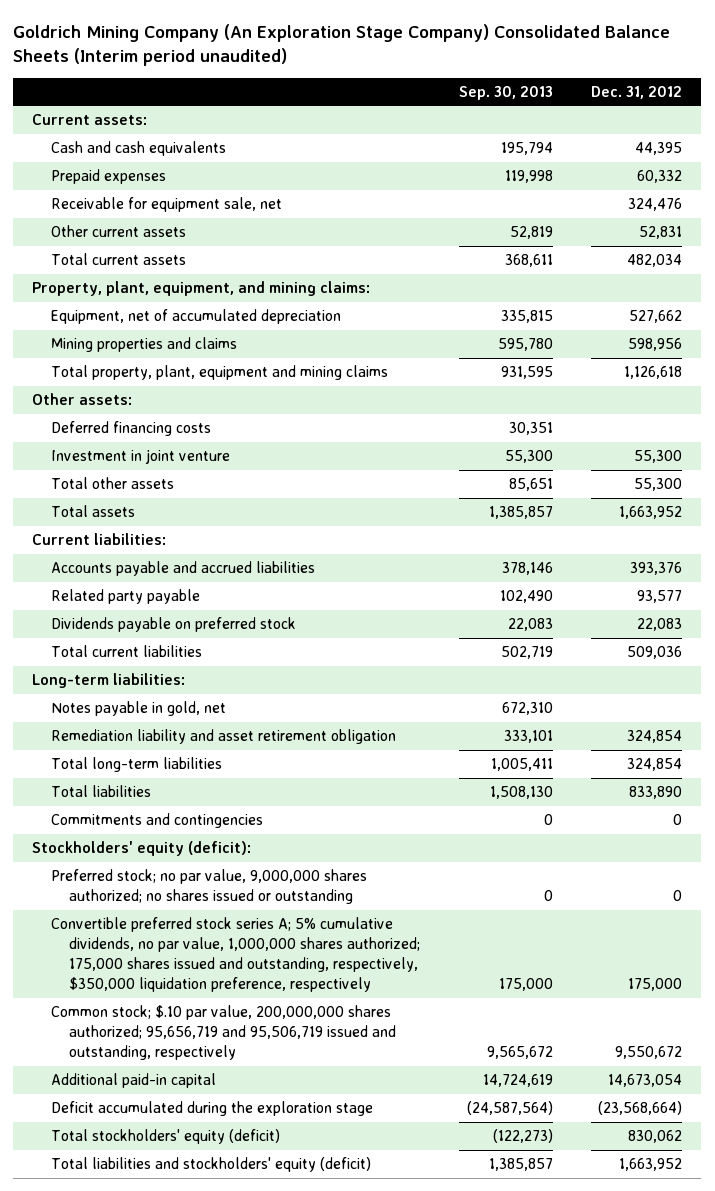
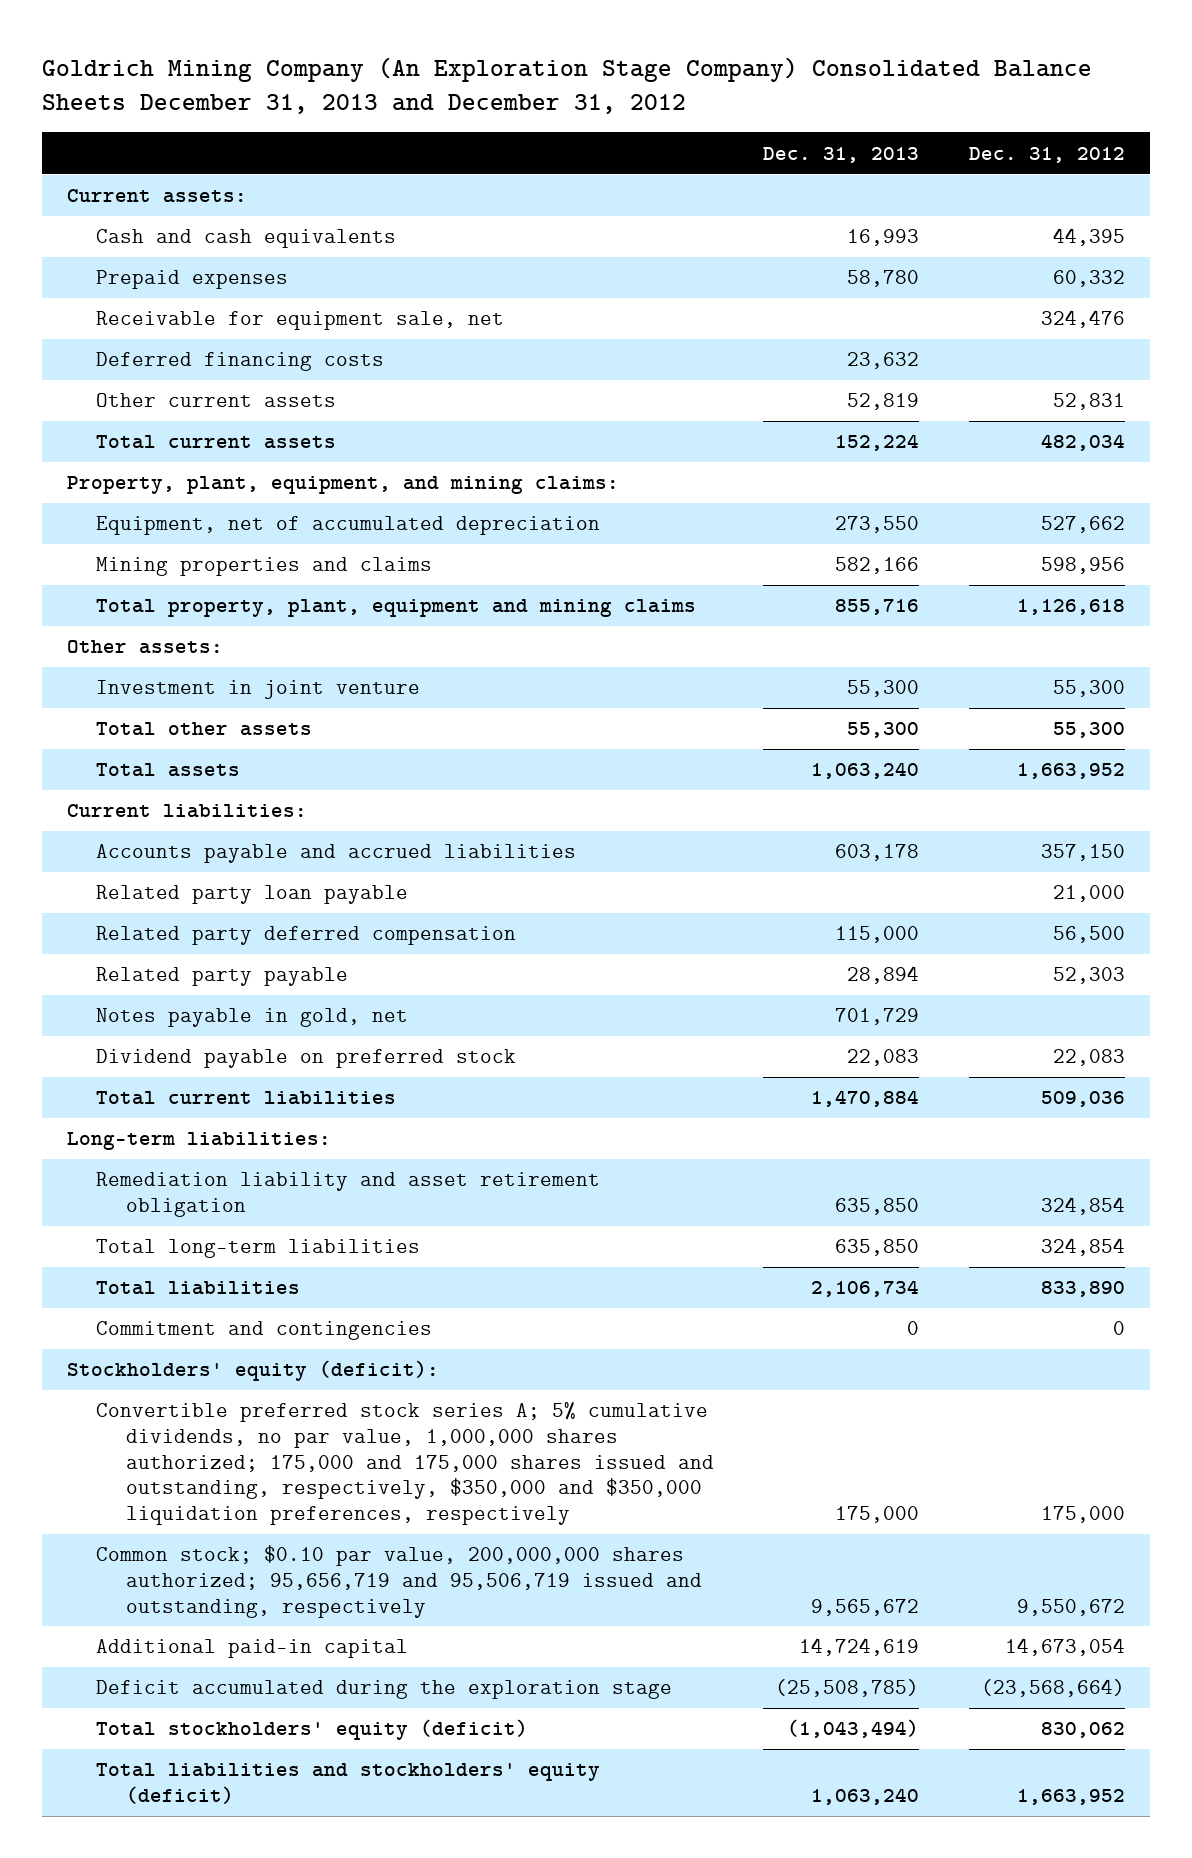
[13,23,671,66] Goldrich Mining Company (An Exploration Stage Company) Consolidated Balance Sheets (Interim period unaudited) -> [41,57,1092,115] Goldrich Mining Company (An Exploration Stage Company) Consolidated Balance Sheets December 31, 2013 and December 31, 2012
[458,85,553,100] Sep. 30, 2013 -> none
none -> [763,146,920,163] Dec. 31, 2013
[50,421,211,437] Deferred financing costs -> [96,352,385,372] Deferred financing costs
[630,562,683,576] 393,376 -> [1041,844,1126,862] 357,150
none -> [96,885,409,905] Related party loan payable
none -> [96,926,517,946] Related party deferred compensation
[637,590,683,604] 93,577 -> [1053,967,1126,985] 52,303
[50,701,226,717] Notes payable in gold, net -> [96,1008,409,1028] Notes payable in gold, net
[50,617,296,633] Dividends payable on preferred stock -> [96,1049,517,1069] Dividend payable on preferred stock
[50,813,263,829] Commitments and contingencies -> [96,1321,433,1341] Commitment and contingencies
[50,869,367,905] Preferred stock; no par value, 9,000,000 shares authorized; no shares issued or outstanding -> none
[50,917,421,993] Convertible preferred stock series A; 5% cumulative dividends, no par value, 1,000,000 shares authorized; 175,000 shares issued and outstanding, respectively, $350,000 liquidation preference, respectively -> [96,1402,714,1525] Convertible preferred stock series A; 5% cumulative dividends, no par value, 1,000,000 shares authorized; 175,000 and 175,000 shares issued and outstanding, respectively, $350,000 and $350,000 liquidation preferences, respectively
[50,1005,397,1061] Common stock; $.10 par value, 200,000,000 shares authorized; 95,656,719 and 95,506,719 issued and outstanding, respectively -> [96,1545,702,1618] Common stock; $0.10 par value, 200,000,000 shares authorized; 95,656,719 and 95,506,719 issued and outstanding, respectively

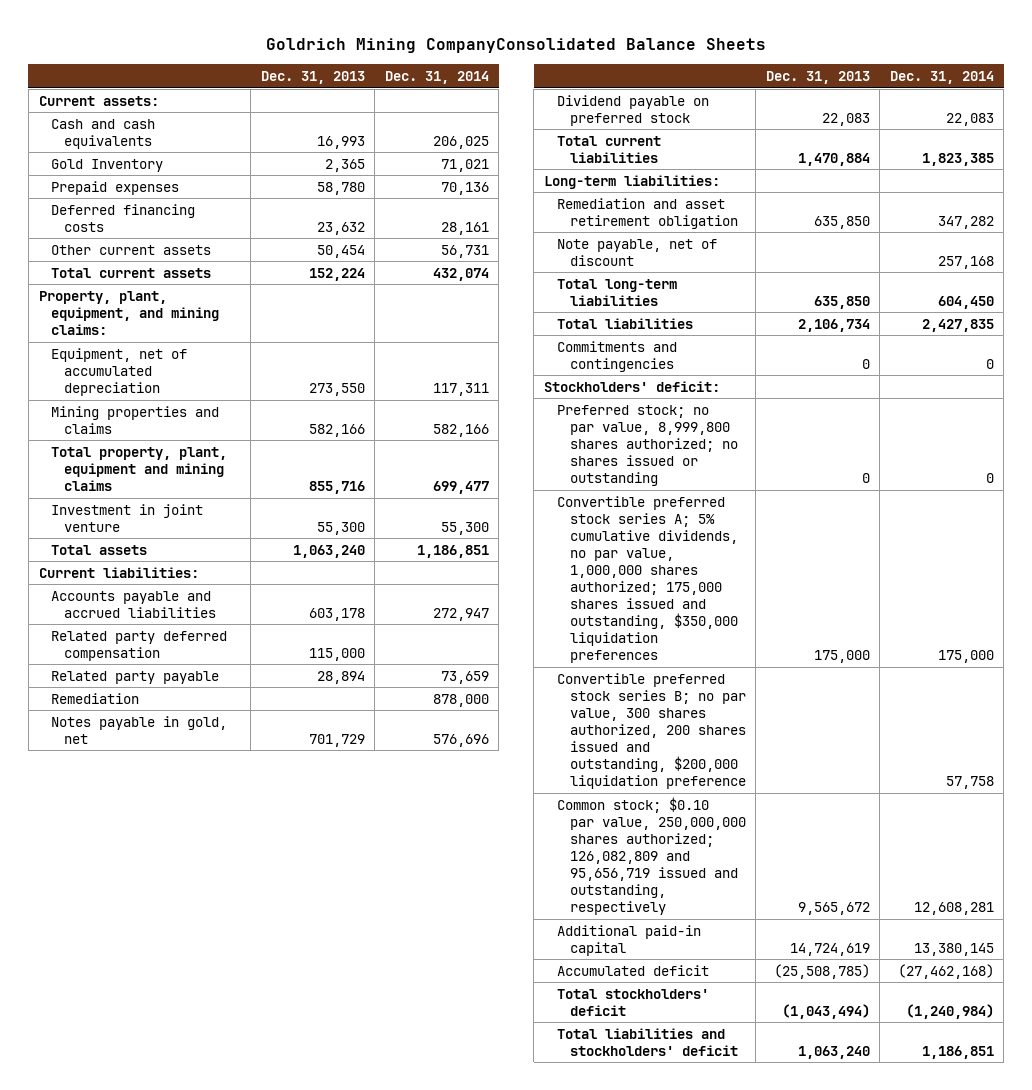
[41,57,1092,115] Goldrich Mining Company (An Exploration Stage Company) Consolidated Balance Sheets December 31, 2013 and December 31, 2012 -> [266,38,767,54] Goldrich Mining CompanyConsolidated Balance Sheets
[969,146,1126,163] Dec. 31, 2012 -> none
none -> [384,71,489,85] Dec. 31, 2014
none -> [51,158,164,172] Gold Inventory
[96,311,505,331] Receivable for equipment sale, net -> none
[847,393,920,411] 52,819 -> [316,244,365,258] 50,454
[66,640,223,655] Other assets: -> none
[96,722,313,737] Total other assets -> none
[96,885,409,905] Related party loan payable -> none
none -> [51,692,140,704] Remediation
[96,1172,601,1217] Remediation liability and asset retirement obligation -> [556,197,738,229] Remediation and asset retirement obligation
none -> [556,238,717,266] Note payable, net of discount
[96,1321,433,1341] Commitment and contingencies -> [556,340,677,372] Commitments and contingencies
[66,1360,439,1382] Stockholders' equity (deficit): -> [543,380,720,392] Stockholders' deficit:
none -> [556,404,738,487] Preferred stock; no par value, 8,999,800 shares authorized; no shares issued or outstanding
[96,1402,714,1525] Convertible preferred stock series A; 5% cumulative dividends, no par value, 1,000,000 shares authorized; 175,000 and 175,000 shares issued and outstanding, respectively, $350,000 and $350,000 liquidation preferences, respectively -> [556,495,738,664] Convertible preferred stock series A; 5% cumulative dividends, no par value, 1,000,000 shares authorized; 175,000 shares issued and outstanding, $350,000 liquidation preferences
none -> [556,672,746,790] Convertible preferred stock series B; no par value, 300 shares authorized, 200 shares issued and outstanding, $200,000 liquidation preference
[96,1545,702,1618] Common stock; $0.10 par value, 200,000,000 shares authorized; 95,656,719 and 95,506,719 issued and outstanding, respectively -> [556,796,746,916] Common stock; $0.10 par value, 250,000,000 shares authorized; 126,082,809 and 95,656,719 issued and outstanding, respectively
[96,1680,673,1700] Deficit accumulated during the exploration stage -> [556,964,709,976] Accumulated deficit
[96,1719,529,1741] Total stockholders' equity (deficit) -> [556,988,709,1016] Total stockholders' deficit
[96,1763,601,1804] Total liabilities and stockholders' equity (deficit) -> [556,1027,738,1056] Total liabilities and stockholders' deficit

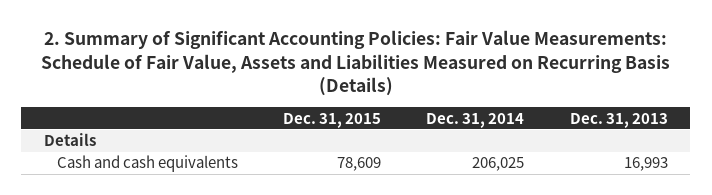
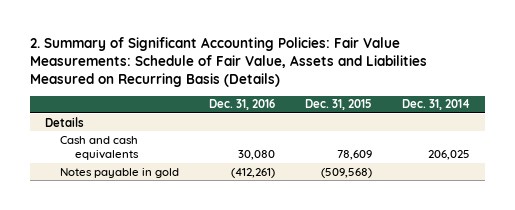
[569,112,668,128] Dec. 31, 2013 -> none
none -> [209,99,276,111] Dec. 31, 2016
none -> [59,167,179,178] Notes payable in gold

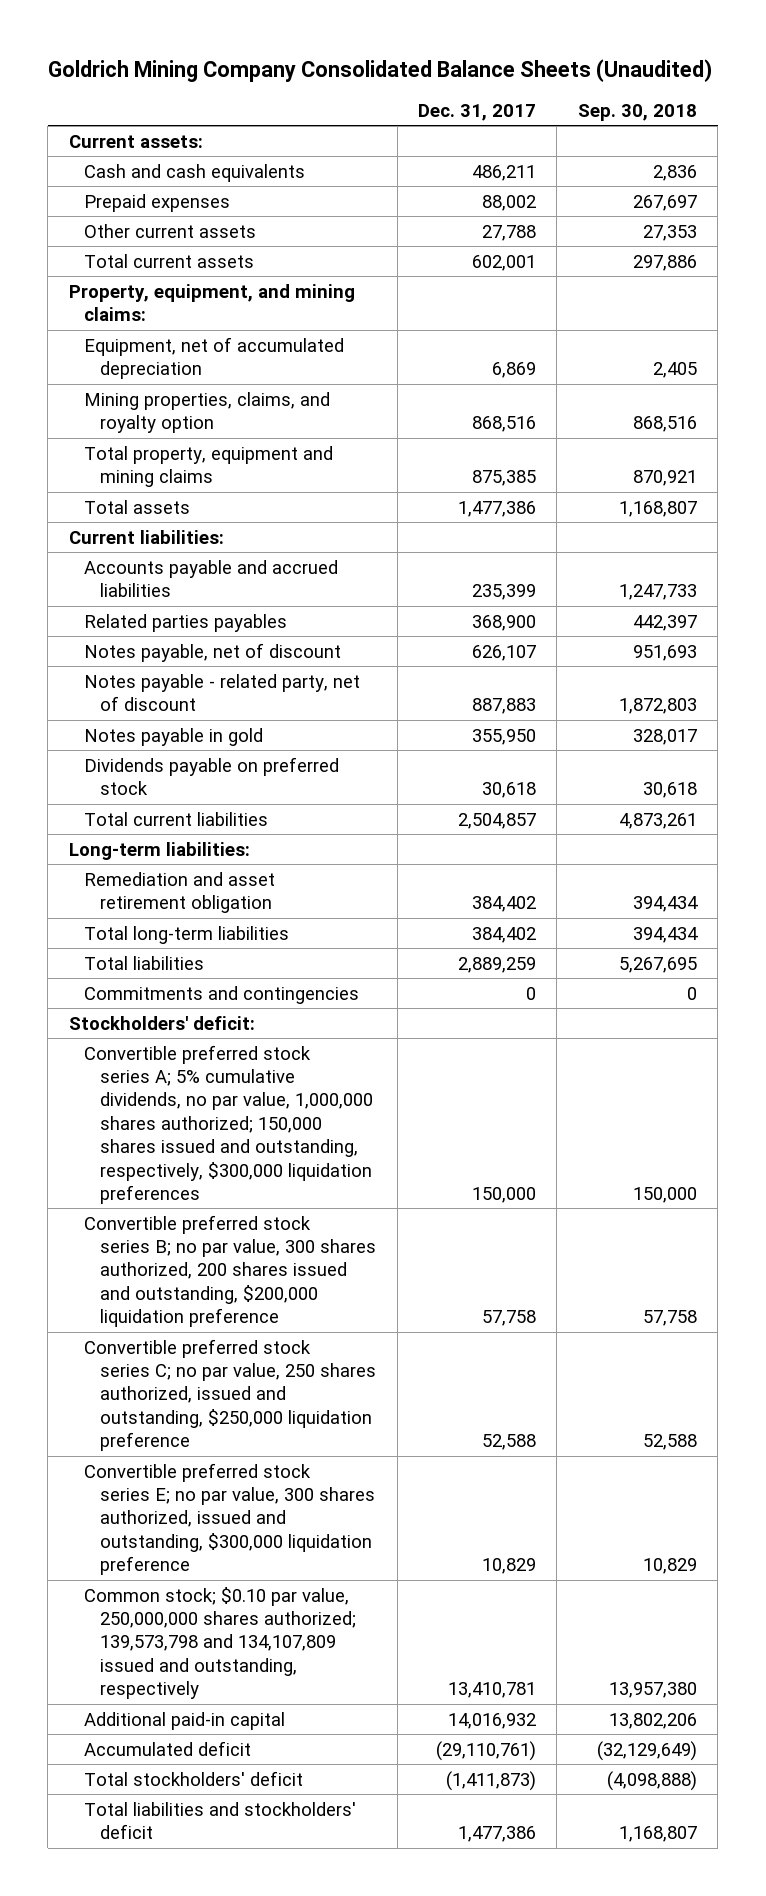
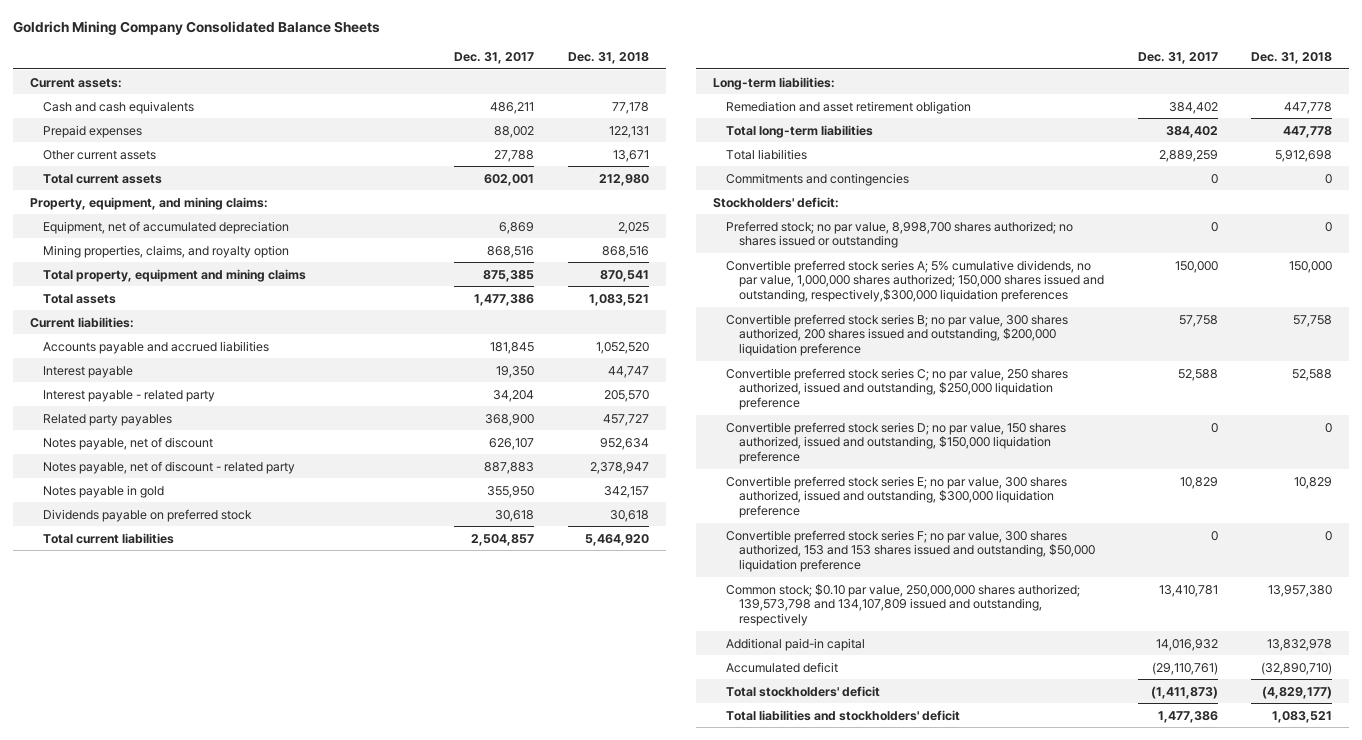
[47,58,712,82] Goldrich Mining Company Consolidated Balance Sheets (Unaudited) -> [13,21,381,36] Goldrich Mining Company Consolidated Balance Sheets
[577,103,697,121] Sep. 30, 2018 -> none
none -> [567,52,649,65] Dec. 31, 2018
[472,584,537,601] 235,399 -> [490,341,535,354] 181,845
none -> [42,365,133,378] Interest payable
none -> [42,389,215,402] Interest payable - related party
[84,613,288,632] Related parties payables -> [42,413,172,426] Related party payables
[84,673,361,712] Notes payable - related party, net of discount -> [42,460,295,474] Notes payable, net of discount - related party
none -> [726,220,1074,249] Preferred stock; no par value, 8,998,700 shares authorized; no shares issued or outstanding
[84,1044,374,1204] Convertible preferred stock series A; 5% cumulative dividends, no par value, 1,000,000 shares authorized; 150,000 shares issued and outstanding, respectively, $300,000 liquidation preferences -> [726,259,1105,302] Convertible preferred stock series A; 5% cumulative dividends, no par value, 1,000,000 shares authorized; 150,000 shares issued and outstanding, respectively,$300,000 liquidation preferences
none -> [726,421,1067,464] Convertible preferred stock series D; no par value, 150 shares authorized, issued and outstanding, $150,000 liquidation preference
none -> [726,529,1096,572] Convertible preferred stock series F; no par value, 300 shares authorized, 153 and 153 shares issued and outstanding, $50,000 liquidation preference

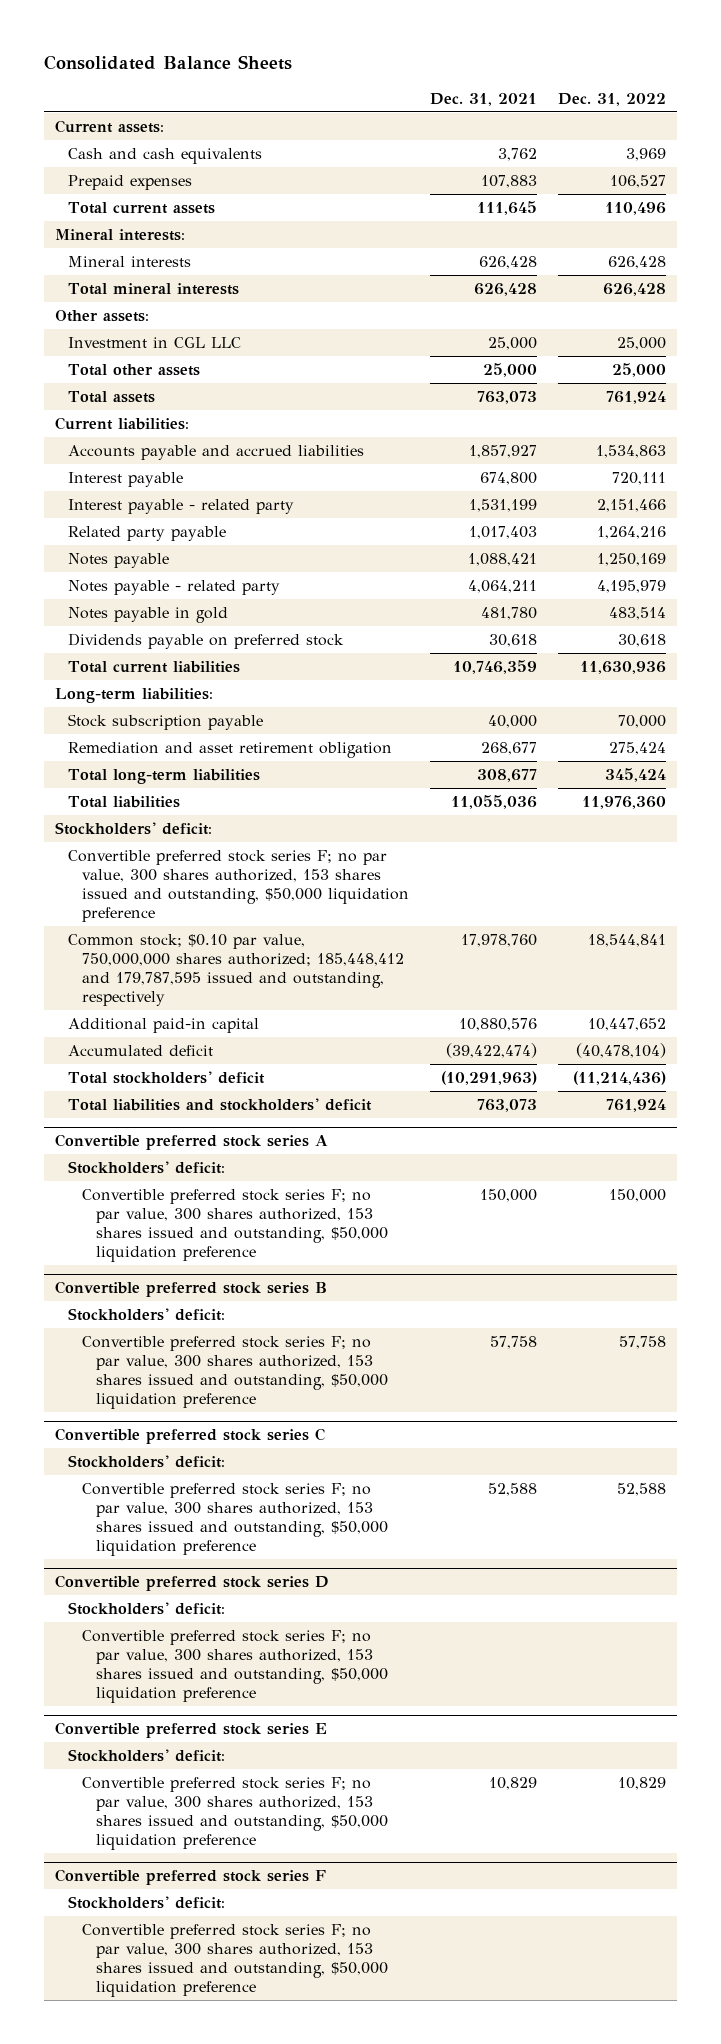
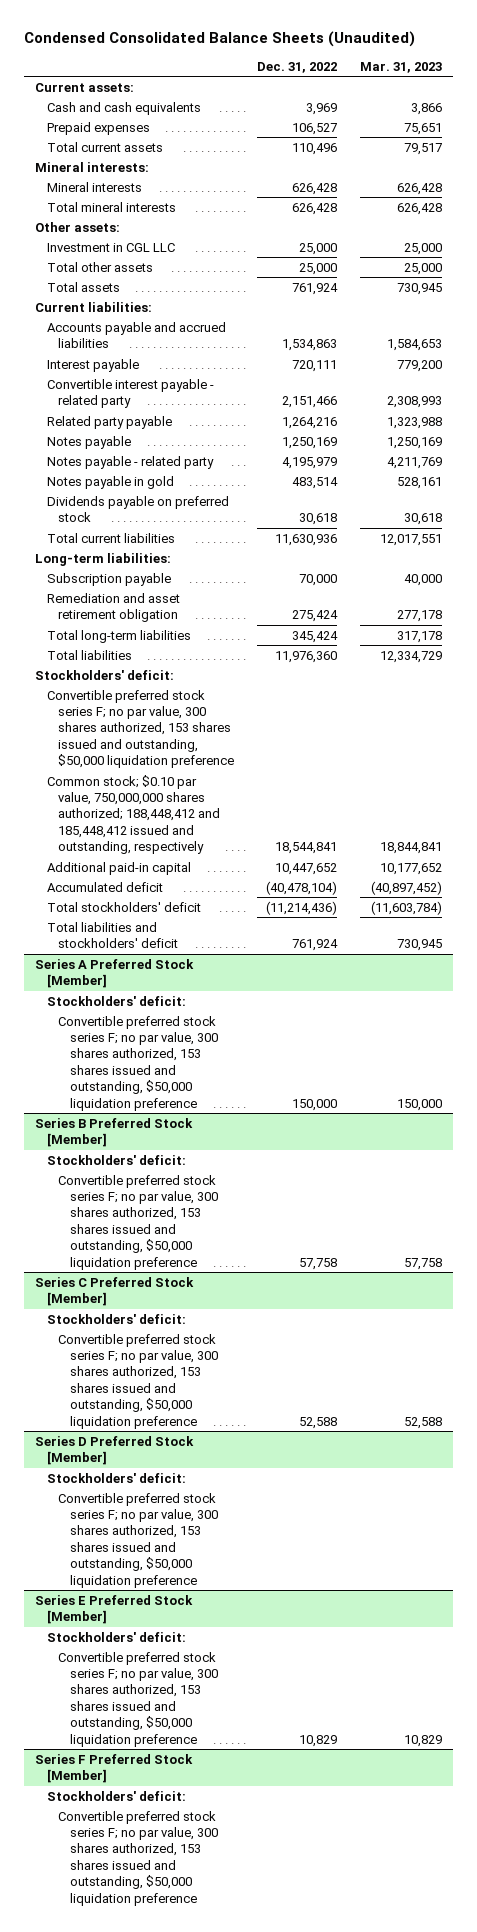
[44,55,293,71] Consolidated Balance Sheets -> [23,31,415,48] Condensed Consolidated Balance Sheets (Unaudited)
[430,93,538,107] Dec. 31, 2021 -> none
none -> [359,61,442,73] Mar. 31, 2023
[68,498,295,514] Interest payable - related party -> [46,378,214,409] Convertible interest payable - related party
[68,713,264,730] Stock subscription payable -> [46,572,171,586] Subscription payable
[68,933,405,1006] Common stock; $0.10 par value, 750,000,000 shares authorized; 185,448,412 and 179,787,595 issued and outstanding, respectively -> [46,774,221,855] Common stock; $0.10 par value, 750,000,000 shares authorized; 188,448,412 and 185,448,412 issued and outstanding, respectively
[54,1134,328,1151] Convertible preferred stock series A -> [34,958,194,989] Series A Preferred Stock [Member]
[54,1281,327,1298] Convertible preferred stock series B -> [34,1117,193,1148] Series B Preferred Stock [Member]
[54,1428,325,1445] Convertible preferred stock series C -> [34,1276,194,1307] Series C Preferred Stock [Member]
[54,1575,329,1592] Convertible preferred stock series D -> [34,1435,194,1466] Series D Preferred Stock [Member]
[54,1722,327,1739] Convertible preferred stock series E -> [34,1594,193,1625] Series E Preferred Stock [Member]
[54,1869,326,1886] Convertible preferred stock series F -> [34,1753,193,1784] Series F Preferred Stock [Member]

